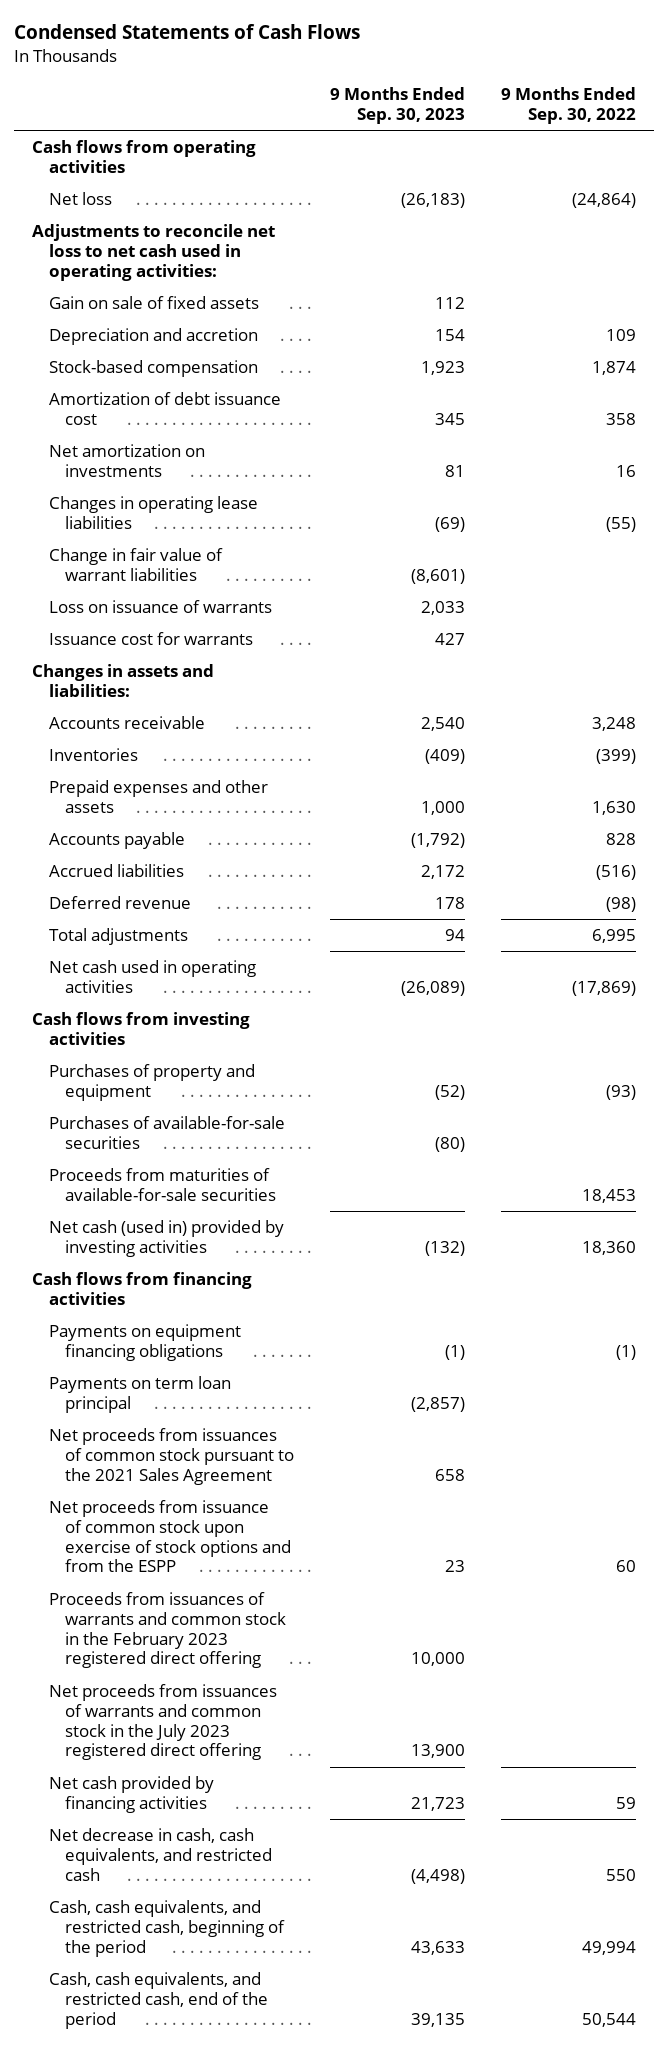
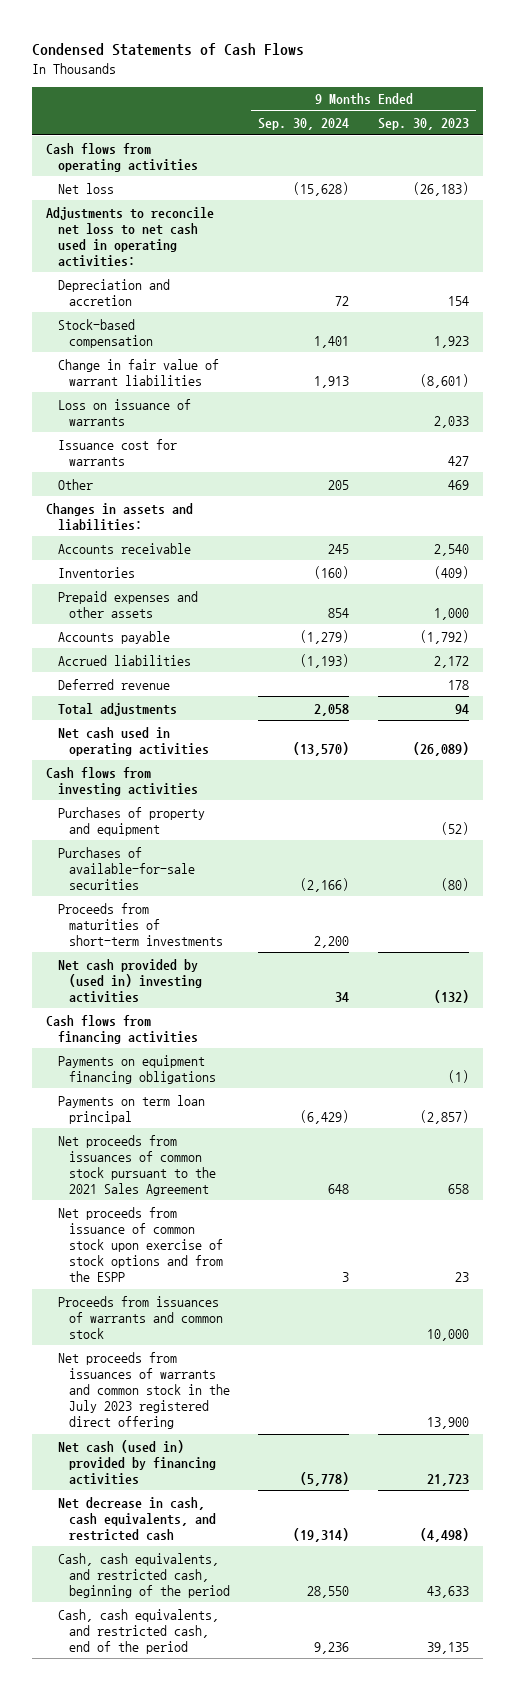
[500,86,636,124] 9 Months Ended Sep. 30, 2022 -> none
none -> [258,118,350,131] Sep. 30, 2024
[48,296,259,310] Gain on sale of fixed assets -> none
[48,392,281,425] Amortization of debt issuance cost -> none
[48,444,205,477] Net amortization on investments -> none
[48,496,258,529] Changes in operating lease liabilities -> none
none -> [57,478,93,490] Other
[48,1168,277,1201] Proceeds from maturities of available-for-sale securities -> none
none -> [57,902,223,946] Proceeds from maturities of short-term investments
[48,1220,284,1257] Net cash (used in) provided by investing activities -> [57,958,202,1003] Net cash provided by (used in) investing activities
[48,1592,287,1669] Proceeds from issuances of warrants and common stock in the February 2023 registered direct offering -> [57,1295,223,1339] Proceeds from issuances of warrants and common stock
[48,1776,214,1813] Net cash provided by financing activities -> [57,1439,216,1485] Net cash (used in) provided by financing activities

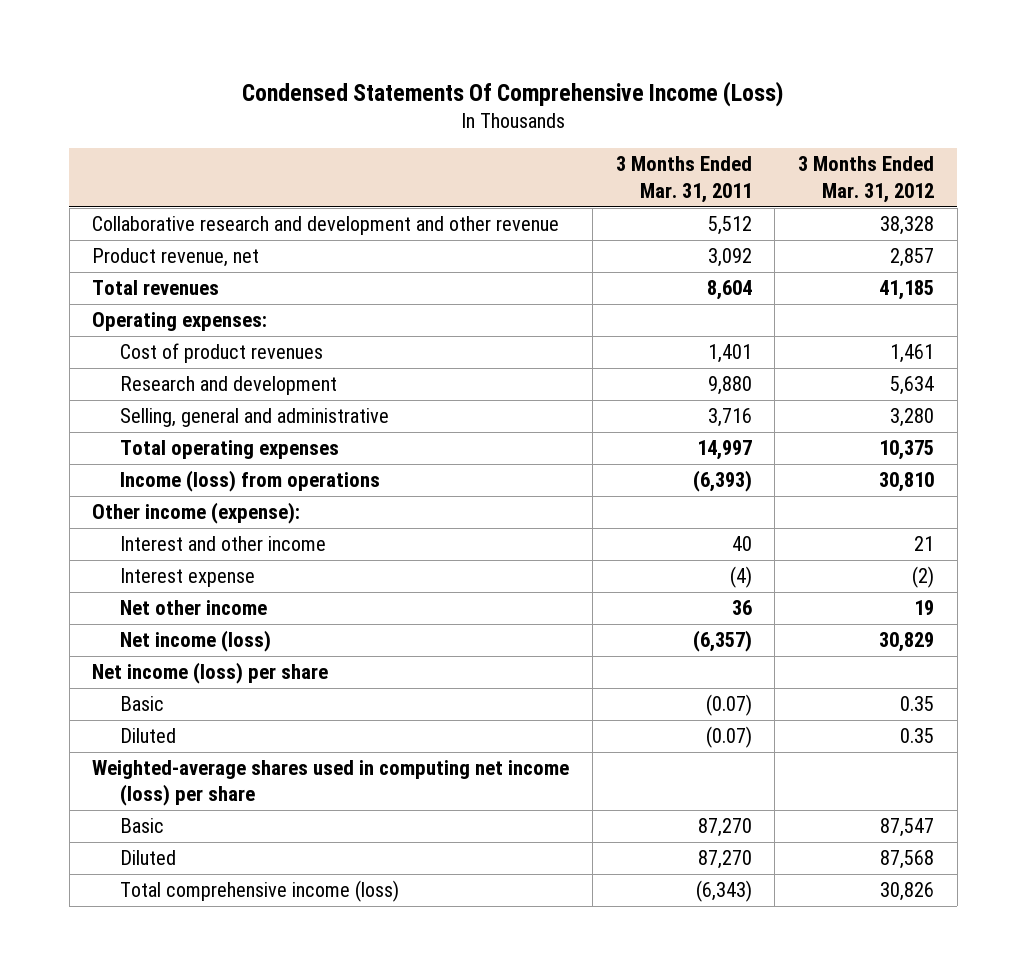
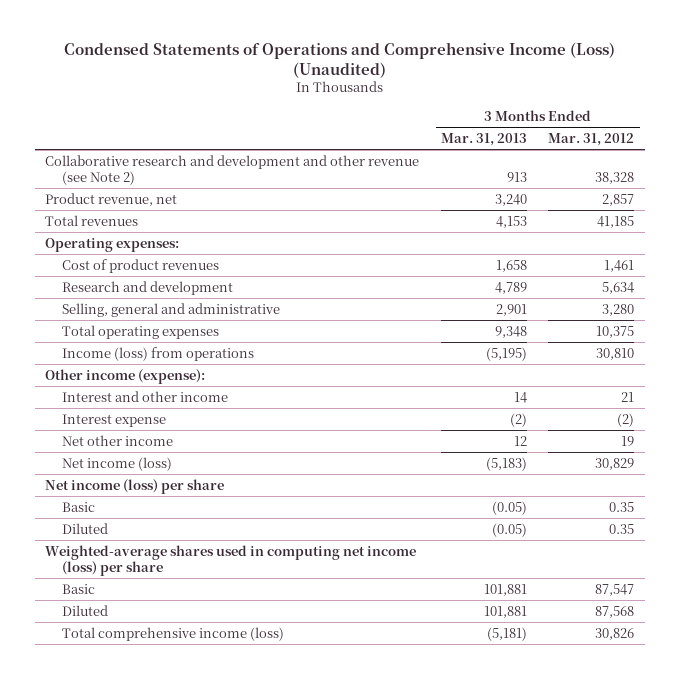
[242,80,784,107] Condensed Statements Of Comprehensive Income (Loss) -> [63,41,615,78] Condensed Statements of Operations and Comprehensive Income (Loss) (Unaudited)
[615,156,752,203] 3 Months Ended Mar. 31, 2011 -> none
none -> [440,132,527,146] Mar. 31, 2013
[92,216,560,236] Collaborative research and development and other revenue -> [45,154,420,185] Collaborative research and development and other revenue (see Note 2)

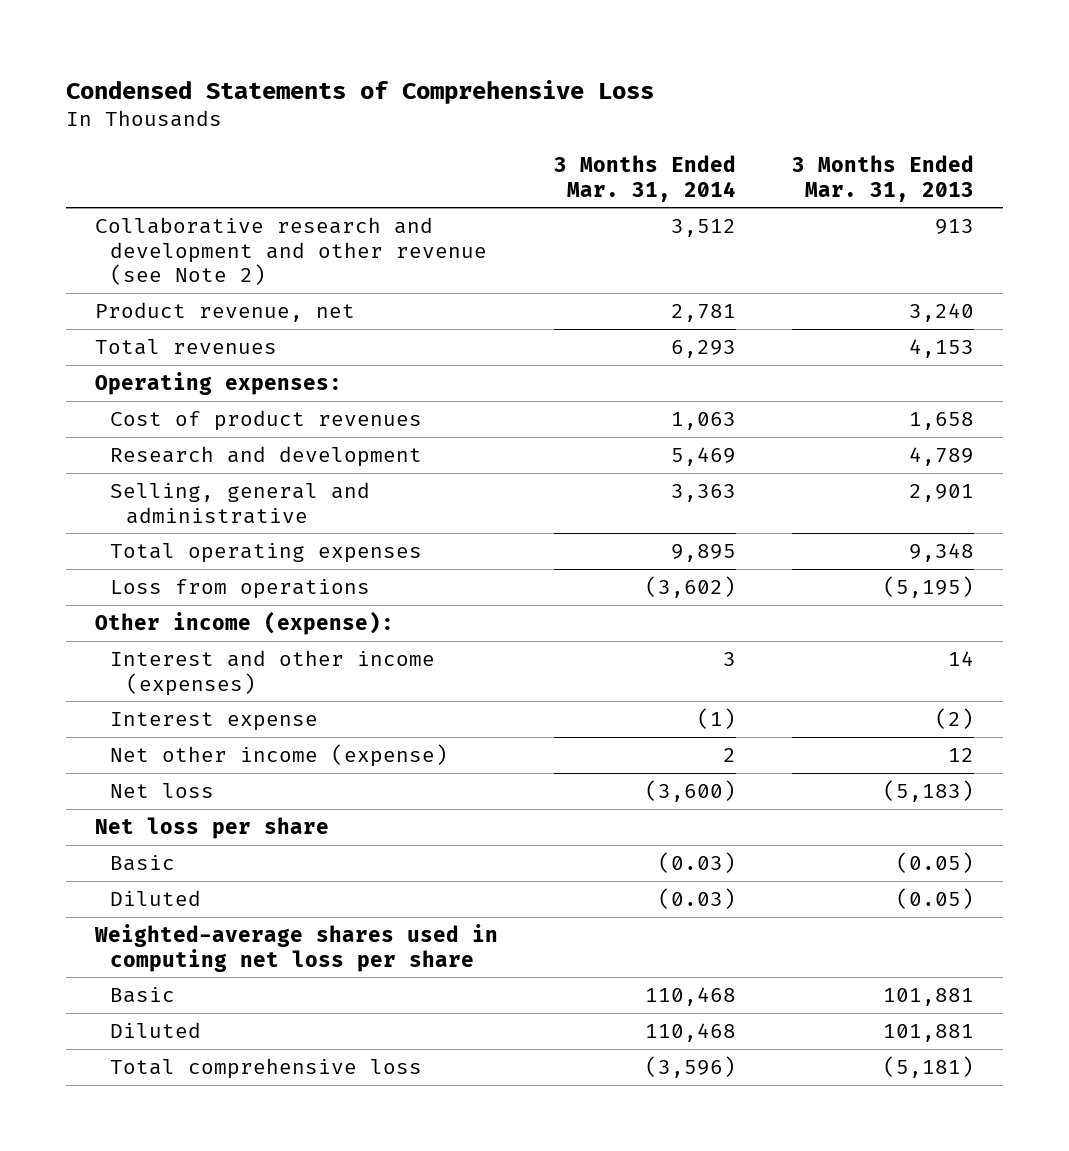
[63,41,615,78] Condensed Statements of Operations and Comprehensive Income (Loss) (Unaudited) -> [66,79,655,104] Condensed Statements of Comprehensive Loss
[548,132,635,146] Mar. 31, 2012 -> none
none -> [554,155,737,202] 3 Months Ended Mar. 31, 2014
[62,346,255,361] Income (loss) from operations -> [110,579,371,600] Loss from operations
[62,390,229,402] Interest and other income -> [110,650,436,696] Interest and other income (expenses)
[62,434,174,446] Net other income -> [110,744,449,768] Net other income (expense)
[62,456,173,471] Net income (loss) -> [110,783,215,799] Net loss
[45,478,225,494] Net income (loss) per share -> [94,817,329,840] Net loss per share
[45,544,417,576] Weighted-average shares used in computing net income (loss) per share -> [93,924,498,972] Weighted-average shares used in computing net loss per share
[62,626,285,641] Total comprehensive income (loss) -> [110,1058,423,1080] Total comprehensive loss

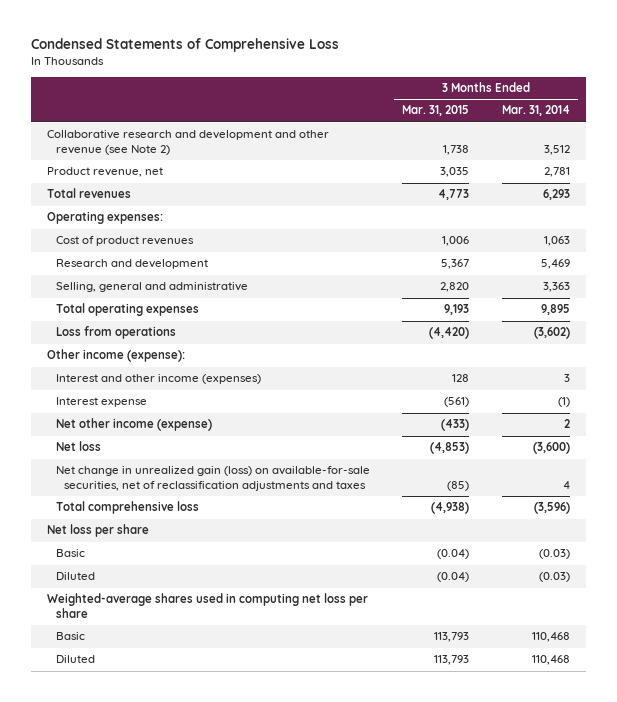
[792,155,975,202] 3 Months Ended Mar. 31, 2013 -> none
none -> [402,105,470,117] Mar. 31, 2015
none -> [55,466,370,492] Net change in unrealized gain (loss) on available-for-sale securities, net of reclassification adjustments and taxes
[110,1058,423,1080] Total comprehensive loss -> [55,501,199,515] Total comprehensive loss

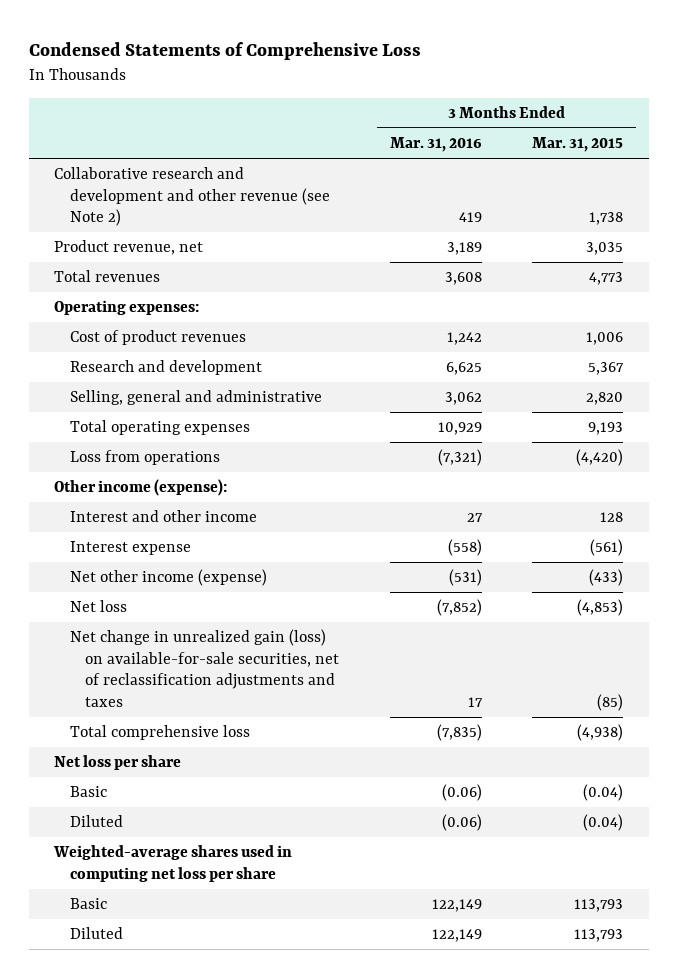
[501,105,570,117] Mar. 31, 2014 -> none
none -> [389,137,482,153] Mar. 31, 2016
[55,374,261,385] Interest and other income (expenses) -> [69,510,257,523] Interest and other income

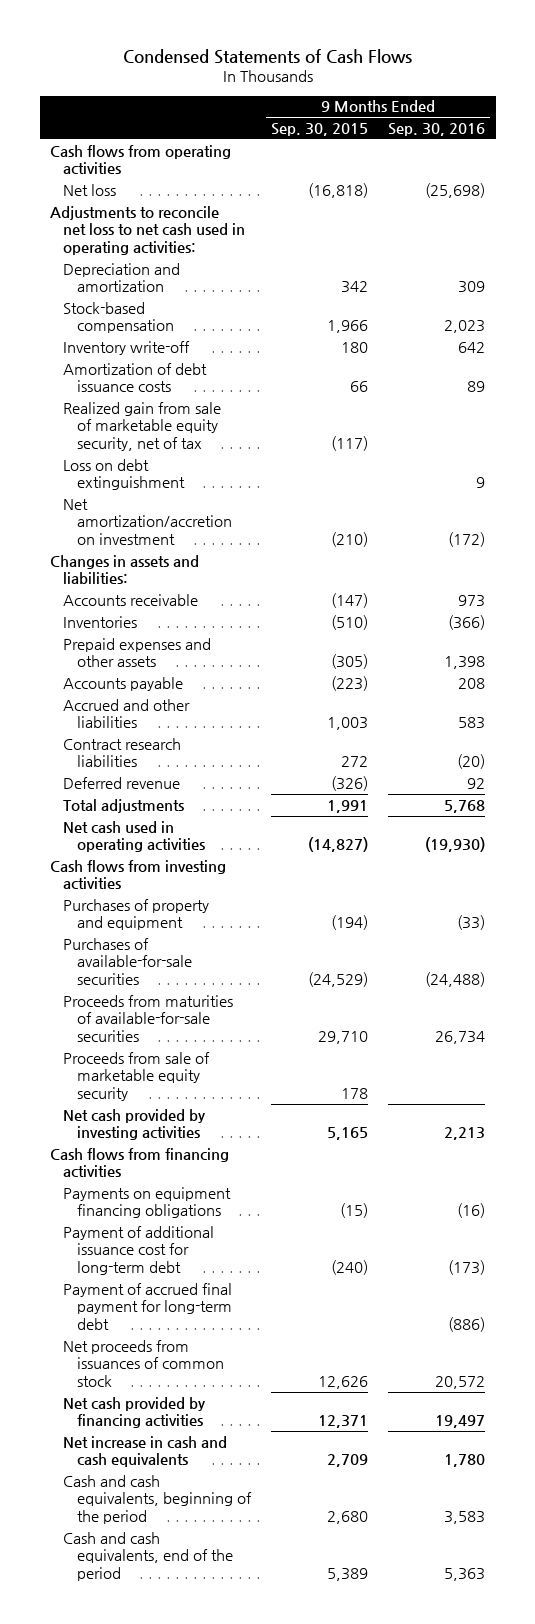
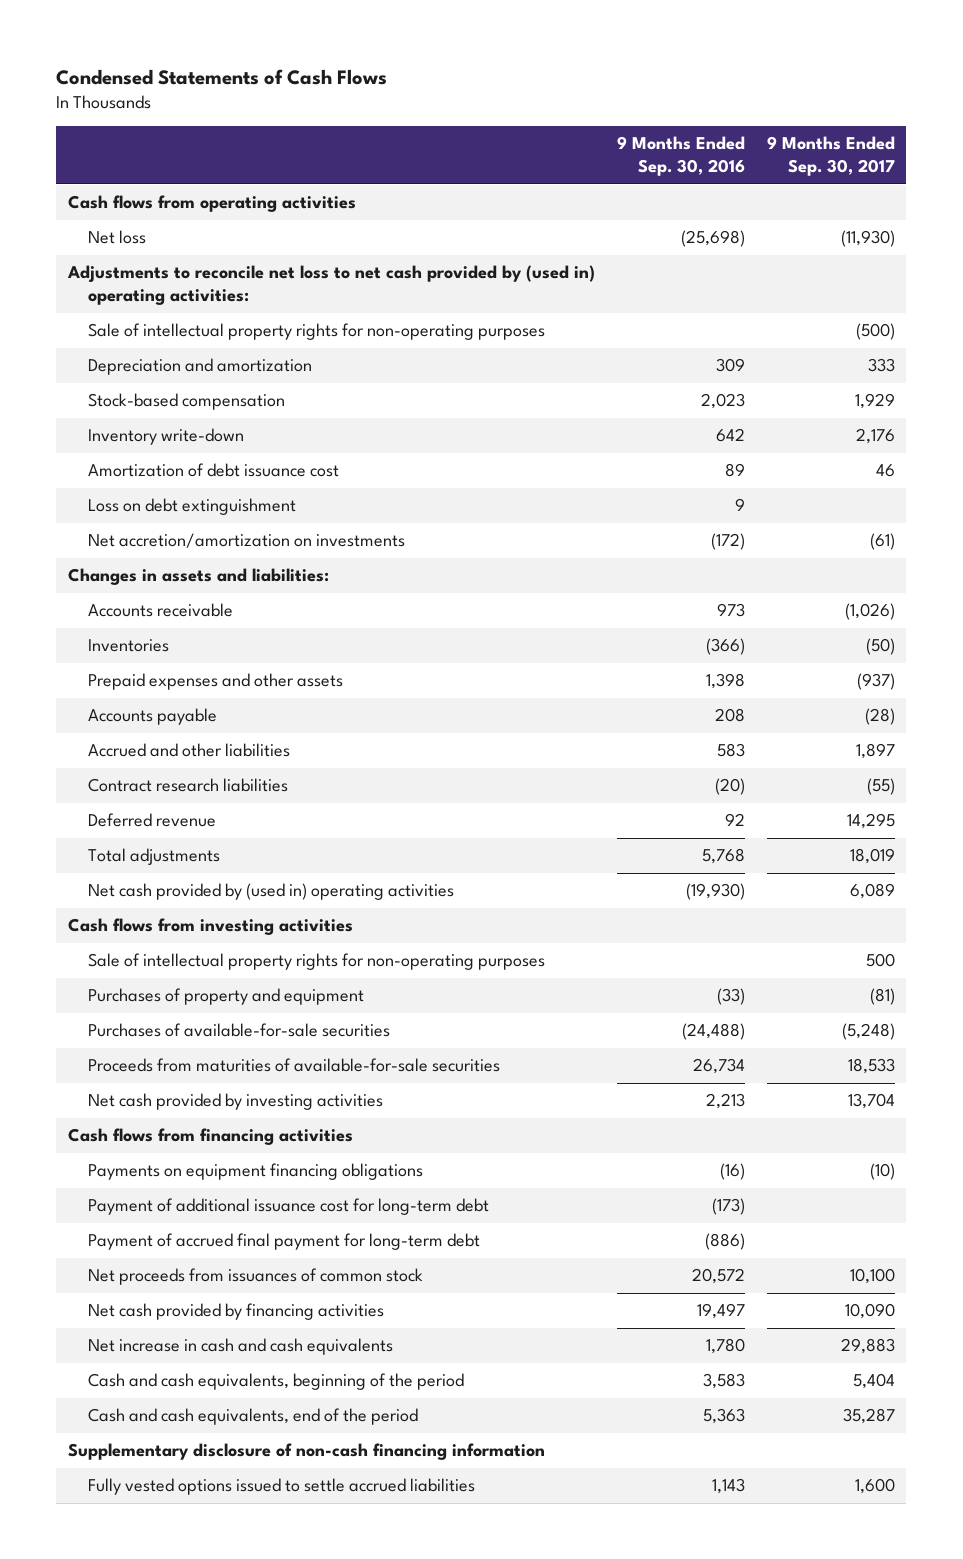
[271,123,369,137] Sep. 30, 2015 -> none
none -> [767,136,896,176] 9 Months Ended Sep. 30, 2017
[49,205,246,255] Adjustments to reconcile net loss to net cash used in operating activities: -> [66,265,595,306] Adjustments to reconcile net loss to net cash provided by (used in) operating activities:
none -> [87,323,545,341] Sale of intellectual property rights for non-operating purposes
[63,401,222,451] Realized gain from sale of marketable equity security, net of tax -> none
[63,340,191,355] Inventory write-off -> [87,428,244,446] Inventory write-down
[63,362,208,393] Amortization of debt issuance costs -> [87,463,339,478] Amortization of debt issuance cost
[63,498,232,545] Net amortization/accretion on investment -> [87,533,405,549] Net accretion/amortization on investments
[63,820,205,853] Net cash used in operating activities -> [87,883,454,901] Net cash provided by (used in) operating activities
none -> [87,953,545,971] Sale of intellectual property rights for non-operating purposes
[63,1051,211,1101] Proceeds from sale of marketable equity security -> none
none -> [67,1443,545,1461] Supplementary disclosure of non-cash financing information
none -> [87,1478,475,1496] Fully vested options issued to settle accrued liabilities

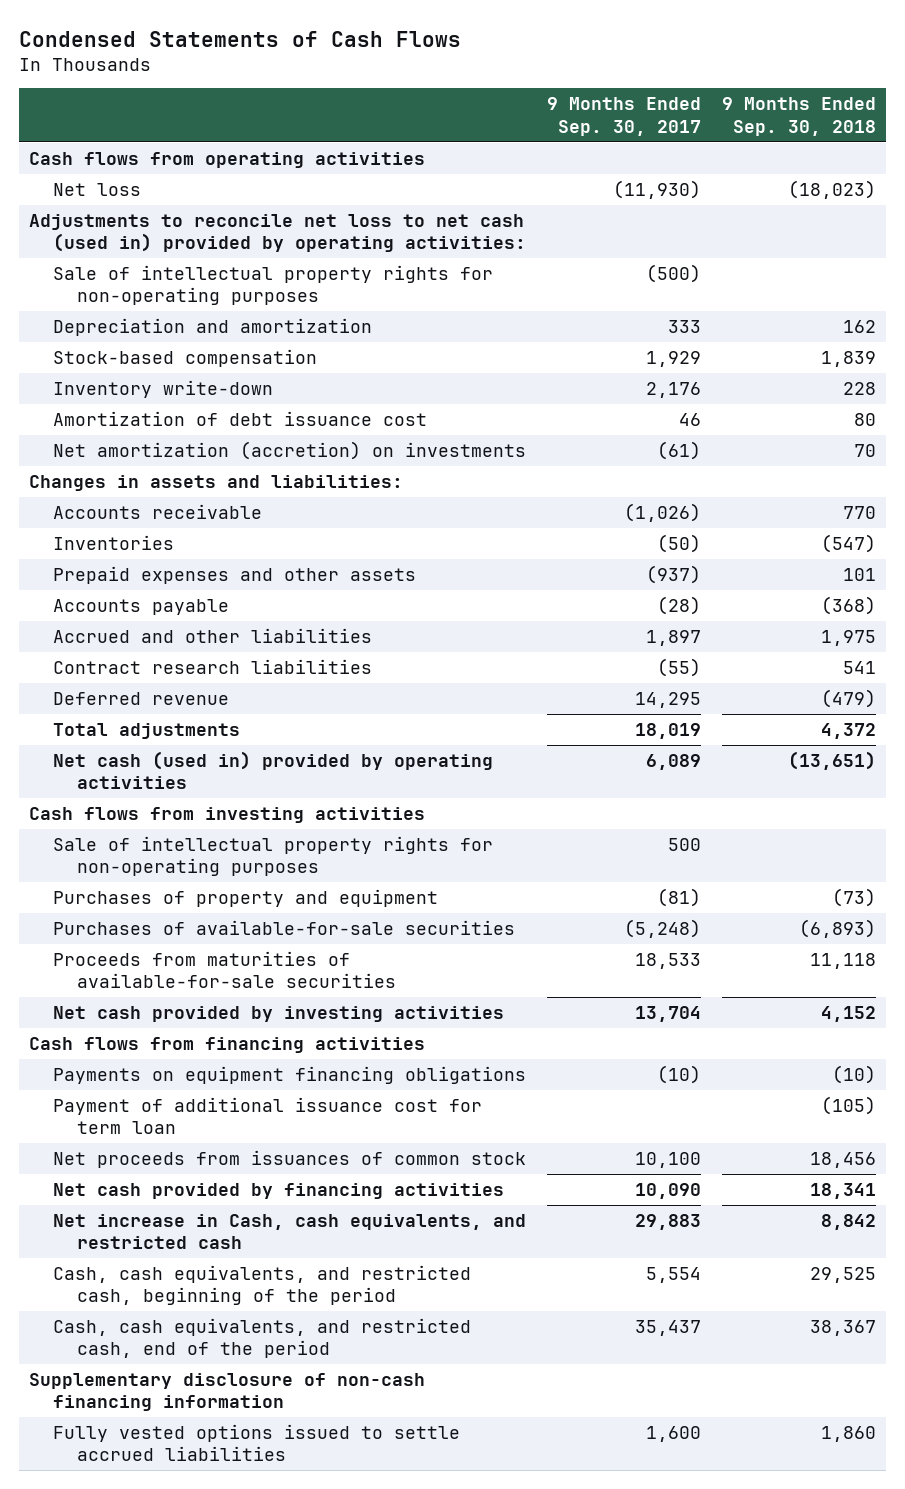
[616,136,745,176] 9 Months Ended Sep. 30, 2016 -> none
none -> [721,97,876,136] 9 Months Ended Sep. 30, 2018
[66,265,595,306] Adjustments to reconcile net loss to net cash provided by (used in) operating activities: -> [29,213,527,253] Adjustments to reconcile net loss to net cash (used in) provided by operating activities:
[87,498,296,516] Loss on debt extinguishment -> none
[87,533,405,549] Net accretion/amortization on investments -> [53,440,527,460] Net amortization (accretion) on investments
[87,883,454,901] Net cash provided by (used in) operating activities -> [53,750,494,790] Net cash (used in) provided by operating activities
[87,1233,480,1251] Payment of accrued final payment for long-term debt -> none
[87,1198,489,1216] Payment of additional issuance cost for long-term debt -> [53,1096,483,1135] Payment of additional issuance cost for term loan
[87,1338,393,1356] Net increase in cash and cash equivalents -> [53,1213,527,1250] Net increase in Cash, cash equivalents, and restricted cash
[87,1373,464,1391] Cash and cash equivalents, beginning of the period -> [53,1264,472,1306] Cash, cash equivalents, and restricted cash, beginning of the period
[853,1373,896,1390] 5,404 -> [646,1266,702,1283] 5,554
[87,1408,418,1426] Cash and cash equivalents, end of the period -> [53,1317,472,1359] Cash, cash equivalents, and restricted cash, end of the period
[843,1408,896,1425] 35,287 -> [635,1319,702,1336] 35,437

